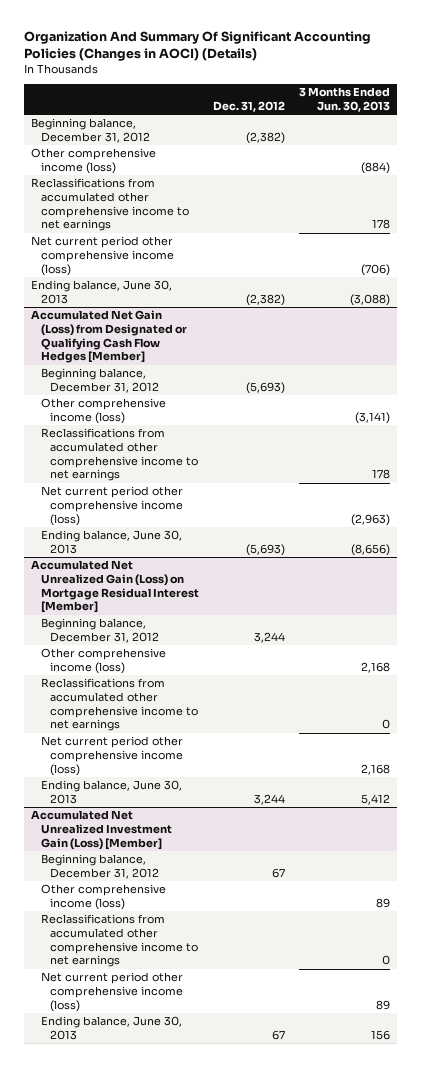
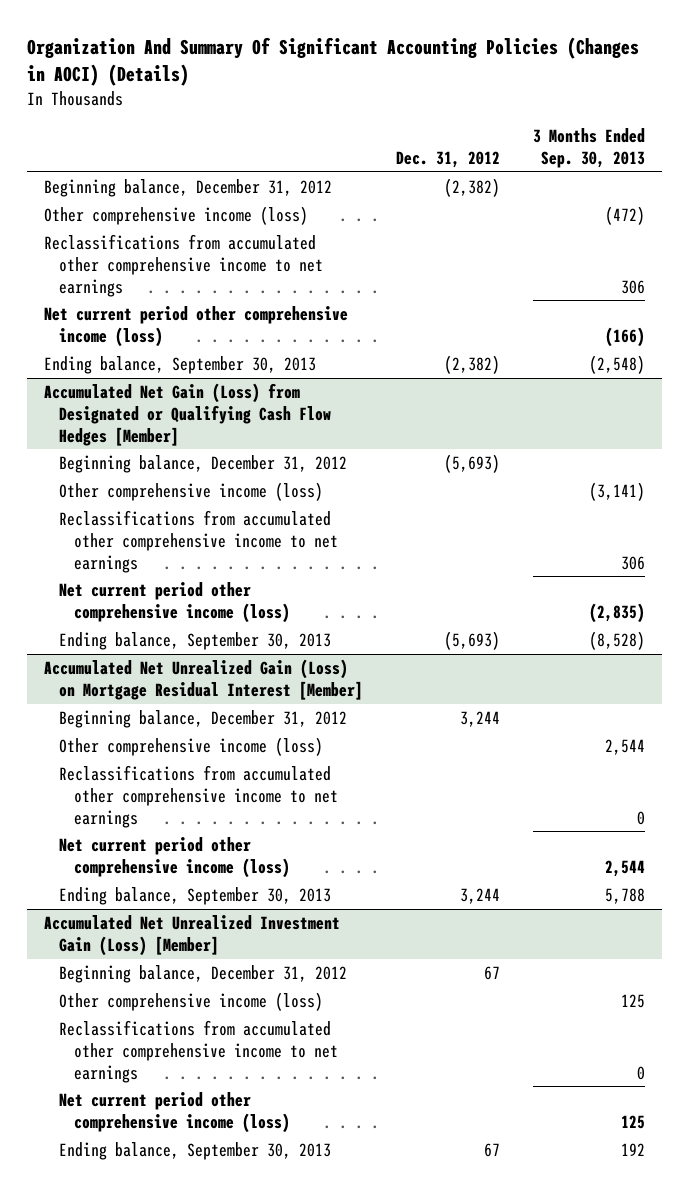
[299,87,391,113] 3 Months Ended Jun. 30, 2013 -> none
none -> [533,128,646,168] 3 Months Ended Sep. 30, 2013
[30,280,172,304] Ending balance, June 30, 2013 -> [43,356,316,375] Ending balance, September 30, 2013
[40,530,182,554] Ending balance, June 30, 2013 -> [58,632,331,651] Ending balance, September 30, 2013
[40,780,182,804] Ending balance, June 30, 2013 -> [58,887,331,906] Ending balance, September 30, 2013
[40,1016,182,1040] Ending balance, June 30, 2013 -> [58,1142,331,1161] Ending balance, September 30, 2013

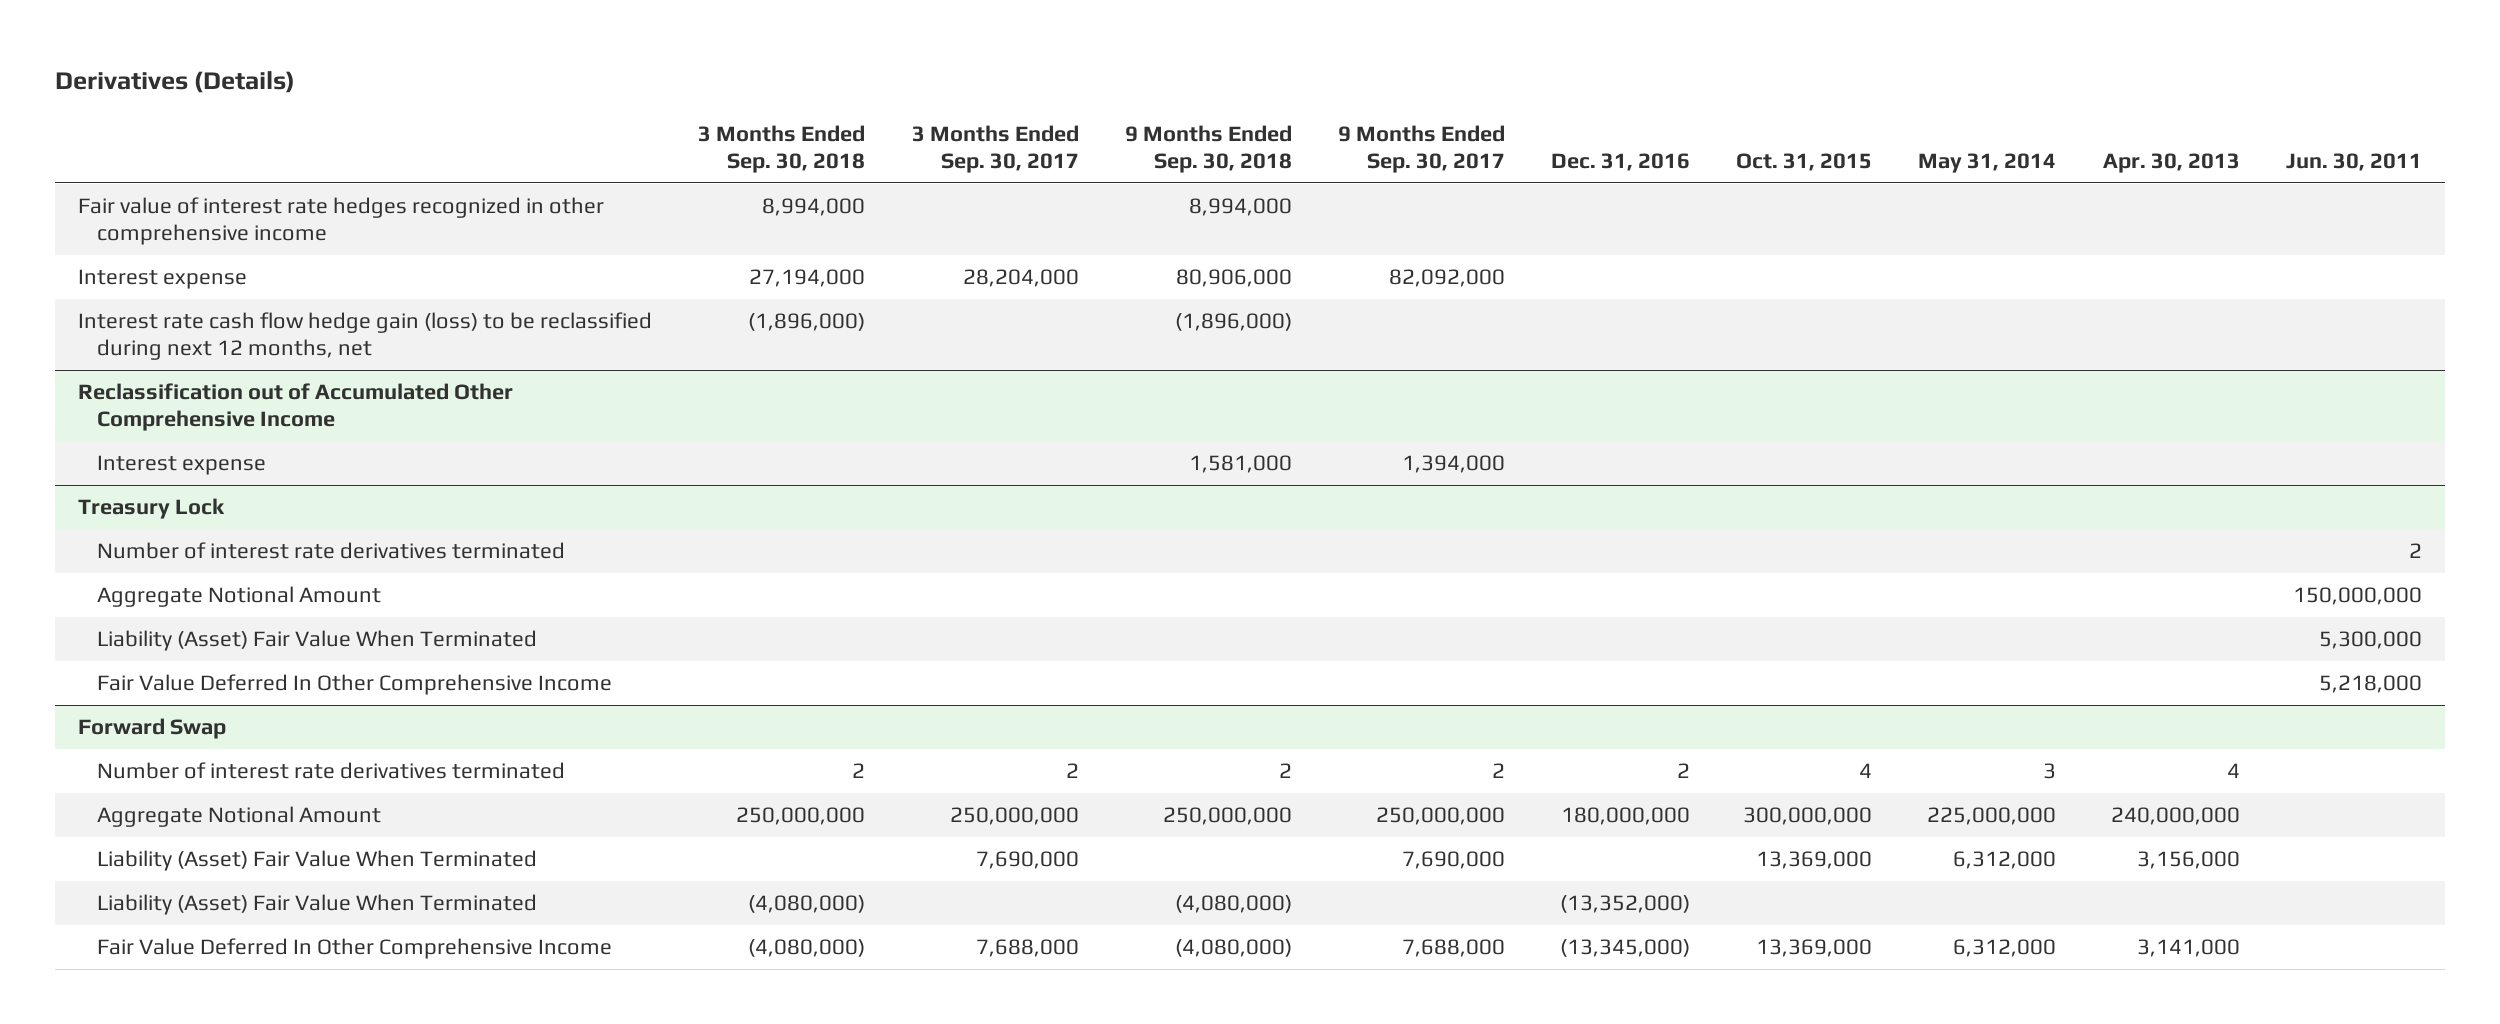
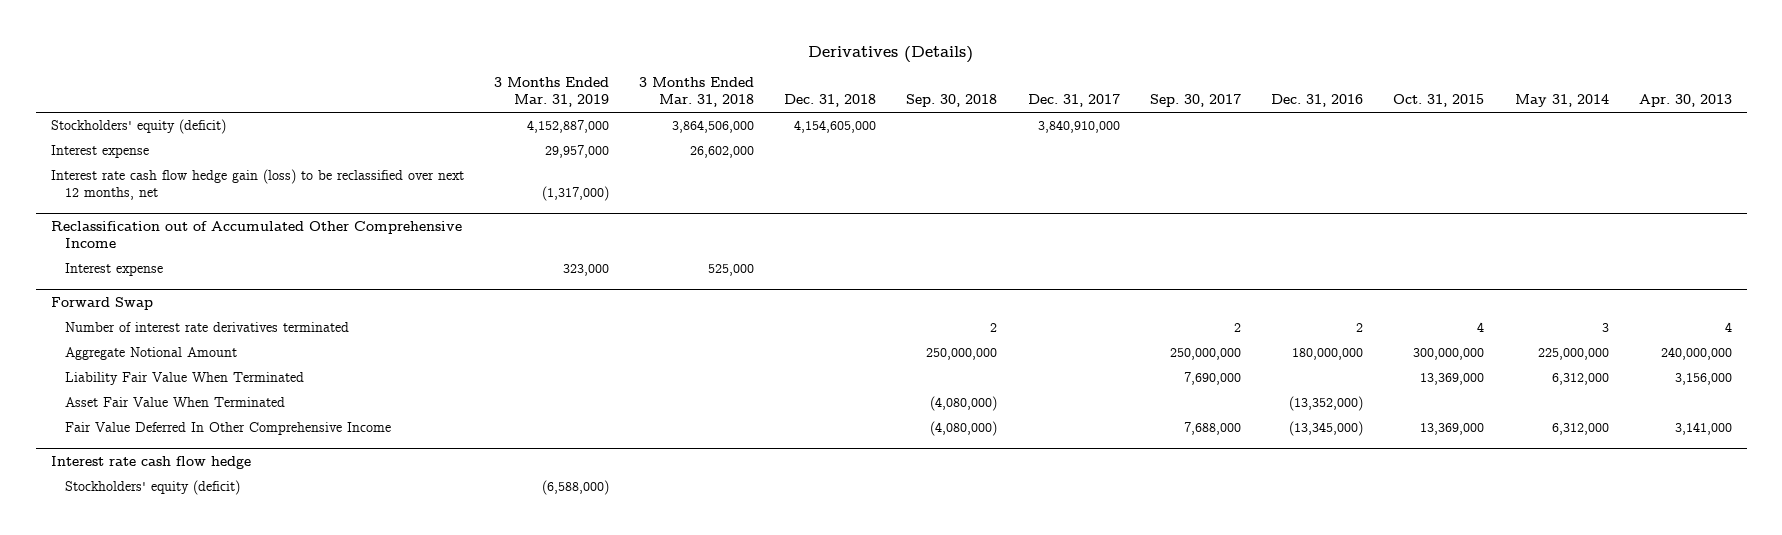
[698,124,866,173] 3 Months Ended Sep. 30, 2018 -> none
[911,124,1079,173] 3 Months Ended Sep. 30, 2017 -> none
[1124,124,1292,173] 9 Months Ended Sep. 30, 2018 -> none
[1337,124,1505,173] 9 Months Ended Sep. 30, 2017 -> none
[2285,152,2422,171] Jun. 30, 2011 -> none
none -> [493,77,609,108] 3 Months Ended Mar. 31, 2019
none -> [639,77,755,108] 3 Months Ended Mar. 31, 2018
none -> [784,94,877,108] Dec. 31, 2018
none -> [906,94,998,108] Sep. 30, 2018
none -> [1027,94,1120,108] Dec. 31, 2017
none -> [1149,94,1241,108] Sep. 30, 2017
[78,197,605,246] Fair value of interest rate hedges recognized in other comprehensive income -> none
none -> [50,119,226,135] Stockholders' equity (deficit)
[78,312,653,361] Interest rate cash flow hedge gain (loss) to be reclassified during next 12 months, net -> [50,169,464,201] Interest rate cash flow hedge gain (loss) to be reclassified over next 12 months, net
[78,498,226,520] Treasury Lock -> none
[97,542,566,560] Number of interest rate derivatives terminated -> none
[97,586,382,608] Aggregate Notional Amount -> none
[97,630,538,652] Liability (Asset) Fair Value When Terminated -> none
[97,674,613,696] Fair Value Deferred In Other Comprehensive Income -> none
[97,850,538,872] Liability (Asset) Fair Value When Terminated -> [64,372,304,386] Liability Fair Value When Terminated
[97,894,538,916] Liability (Asset) Fair Value When Terminated -> [64,397,285,408] Asset Fair Value When Terminated
none -> [50,455,251,469] Interest rate cash flow hedge
none -> [64,480,240,496] Stockholders' equity (deficit)

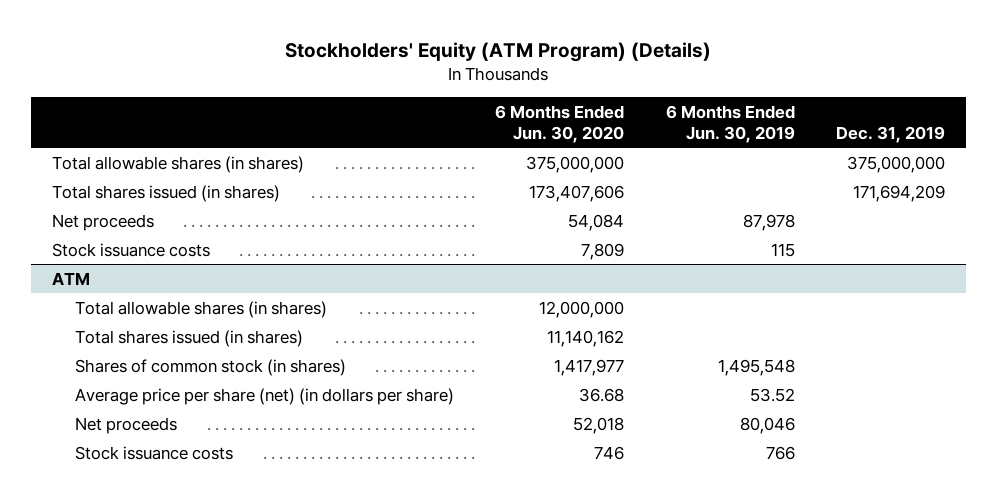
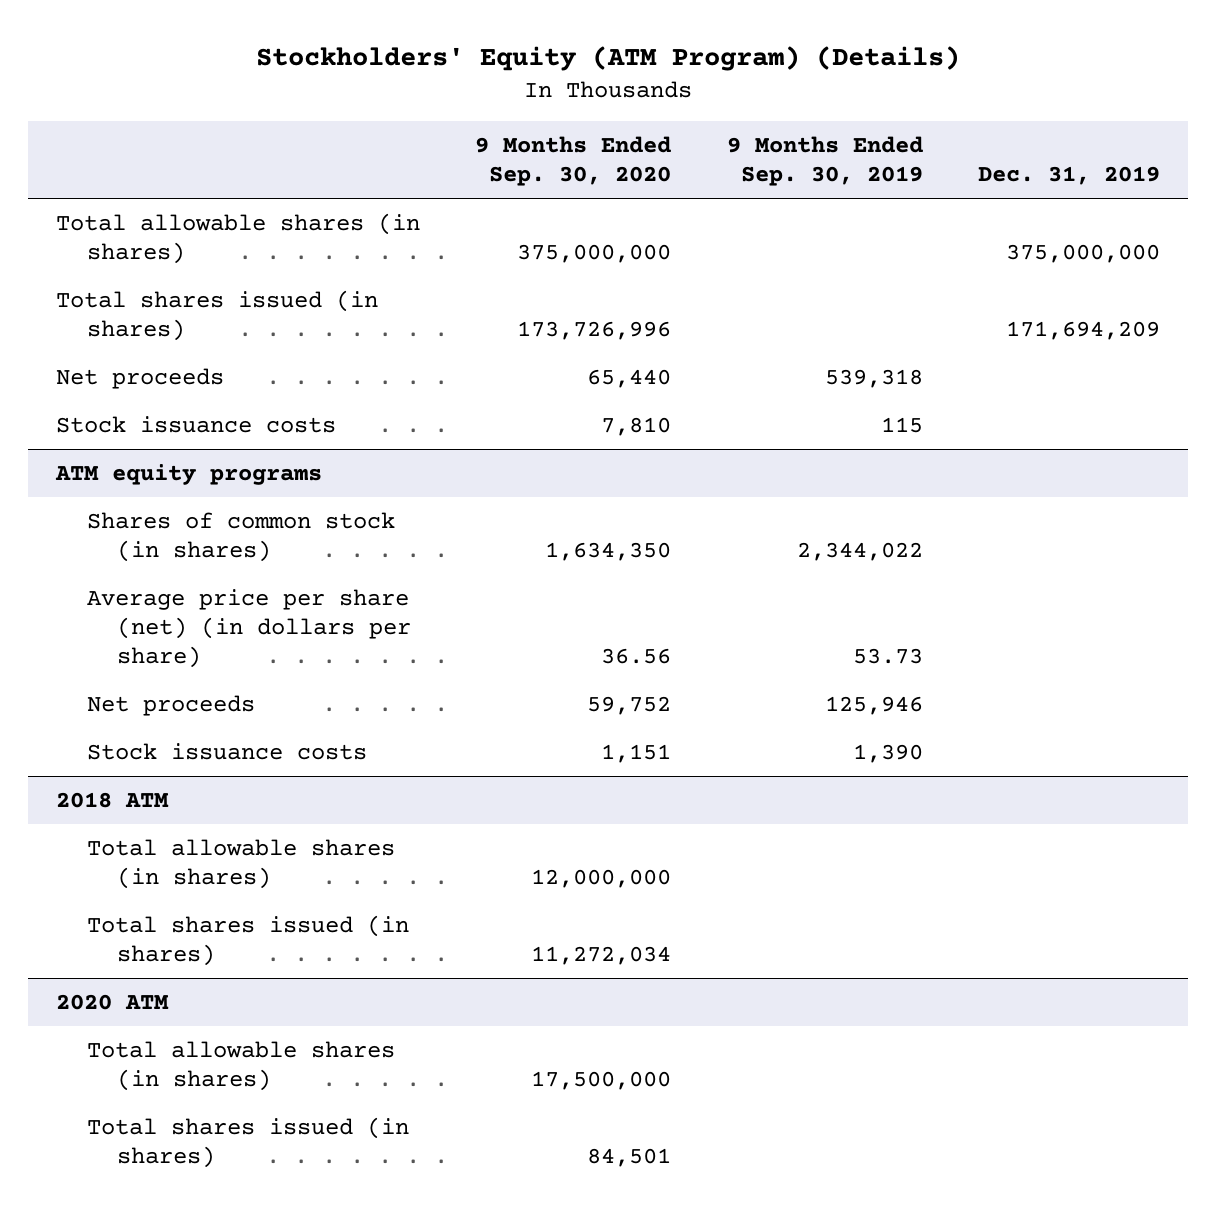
[495,104,625,143] 6 Months Ended Jun. 30, 2020 -> none
[665,104,795,143] 6 Months Ended Jun. 30, 2019 -> none
none -> [475,136,672,187] 9 Months Ended Sep. 30, 2020
none -> [726,136,923,187] 9 Months Ended Sep. 30, 2019
[74,300,327,318] Total allowable shares (in shares) -> none
[74,329,303,347] Total shares issued (in shares) -> none
[51,271,90,285] ATM -> [54,463,322,485] ATM equity programs
none -> [55,791,169,808] 2018 ATM
none -> [86,838,395,890] Total allowable shares (in shares)
none -> [86,914,409,967] Total shares issued (in shares)
none -> [55,993,169,1010] 2020 ATM
none -> [86,1040,395,1092] Total allowable shares (in shares)
none -> [86,1116,409,1169] Total shares issued (in shares)

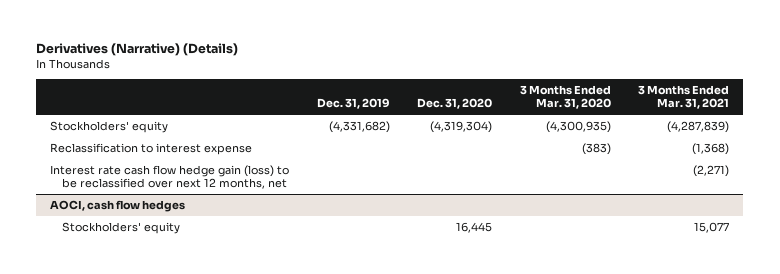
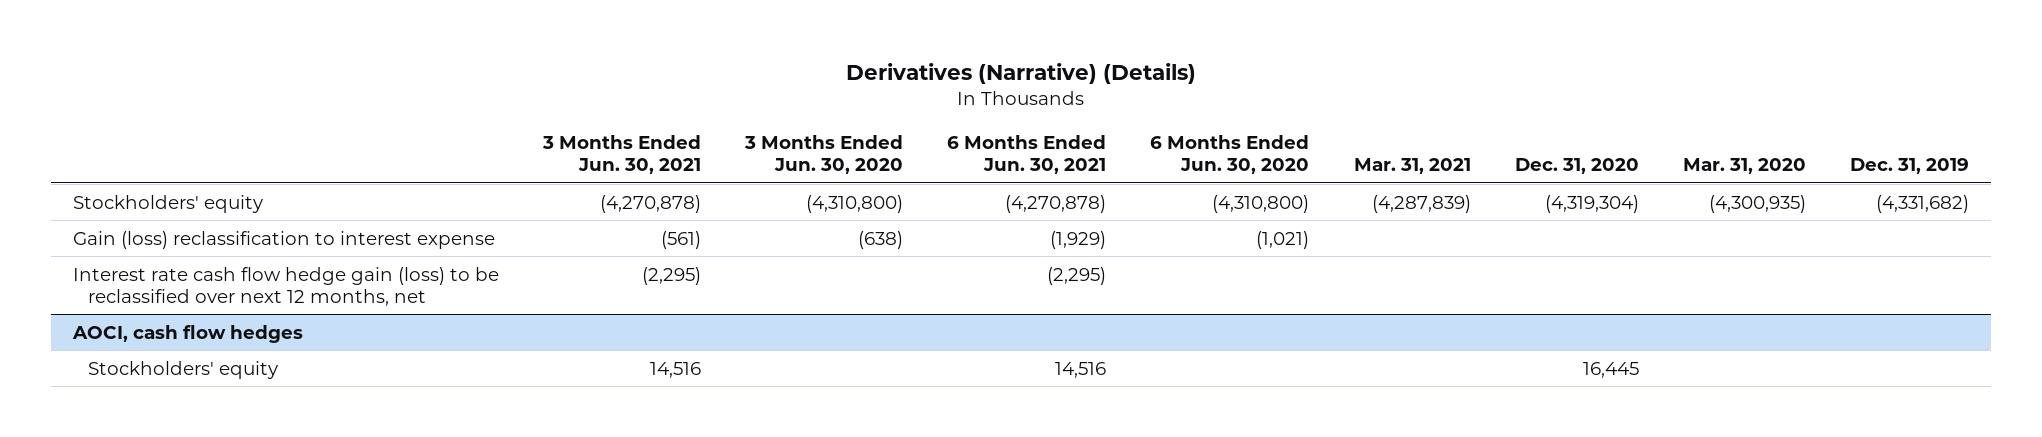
[519,85,611,110] 3 Months Ended Mar. 31, 2020 -> none
[638,85,730,110] 3 Months Ended Mar. 31, 2021 -> none
none -> [542,134,702,175] 3 Months Ended Jun. 30, 2021
none -> [744,134,904,175] 3 Months Ended Jun. 30, 2020
none -> [947,134,1107,175] 6 Months Ended Jun. 30, 2021
none -> [1150,134,1310,175] 6 Months Ended Jun. 30, 2020
none -> [1353,158,1471,175] Mar. 31, 2021
none -> [1682,158,1806,175] Mar. 31, 2020
[50,142,253,155] Reclassification to interest expense -> [73,230,496,249] Gain (loss) reclassification to interest expense

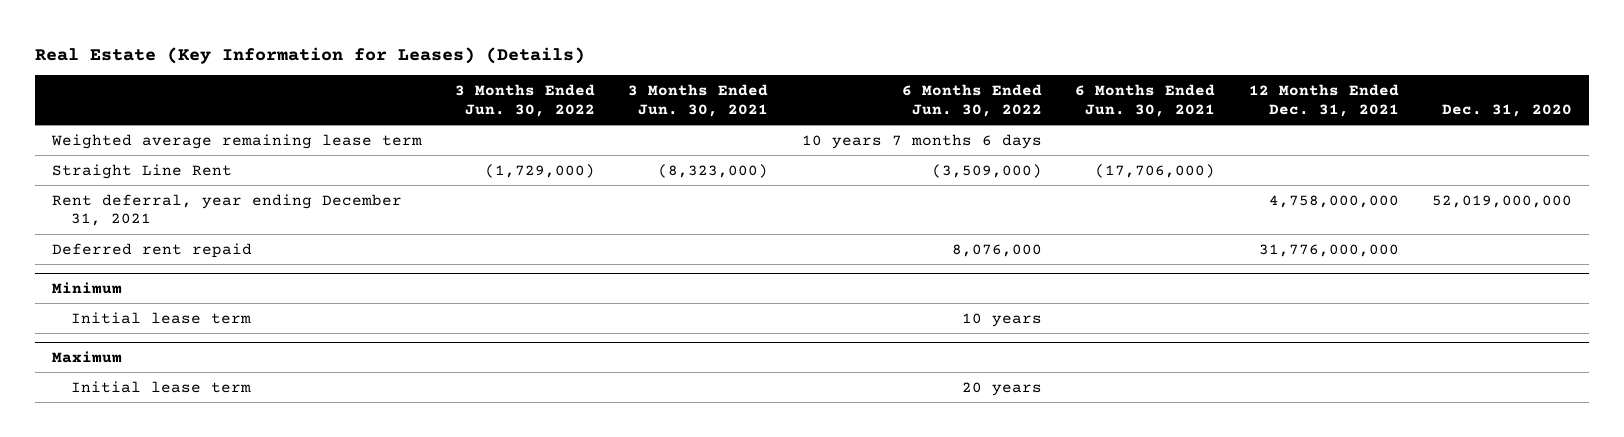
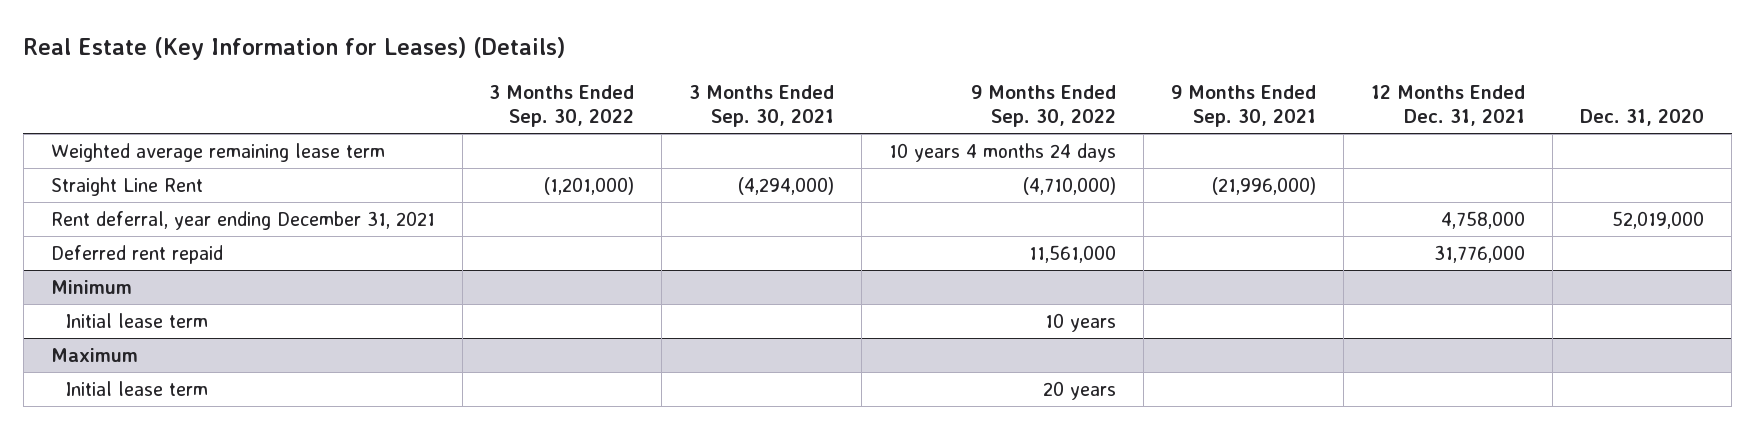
[454,84,595,117] 3 Months Ended Jun. 30, 2022 -> none
[628,84,769,117] 3 Months Ended Jun. 30, 2021 -> none
[901,84,1042,117] 6 Months Ended Jun. 30, 2022 -> none
[1075,84,1216,117] 6 Months Ended Jun. 30, 2021 -> none
none -> [489,84,635,127] 3 Months Ended Sep. 30, 2022
none -> [689,84,835,127] 3 Months Ended Sep. 30, 2021
none -> [971,84,1117,127] 9 Months Ended Sep. 30, 2022
none -> [1171,84,1317,127] 9 Months Ended Sep. 30, 2021
[1268,194,1399,208] 4,758,000,000 -> [1441,211,1526,230] 4,758,000
[1432,194,1573,208] 52,019,000,000 -> [1612,211,1705,230] 52,019,000
[1258,243,1399,257] 31,776,000,000 -> [1434,245,1526,264] 31,776,000

